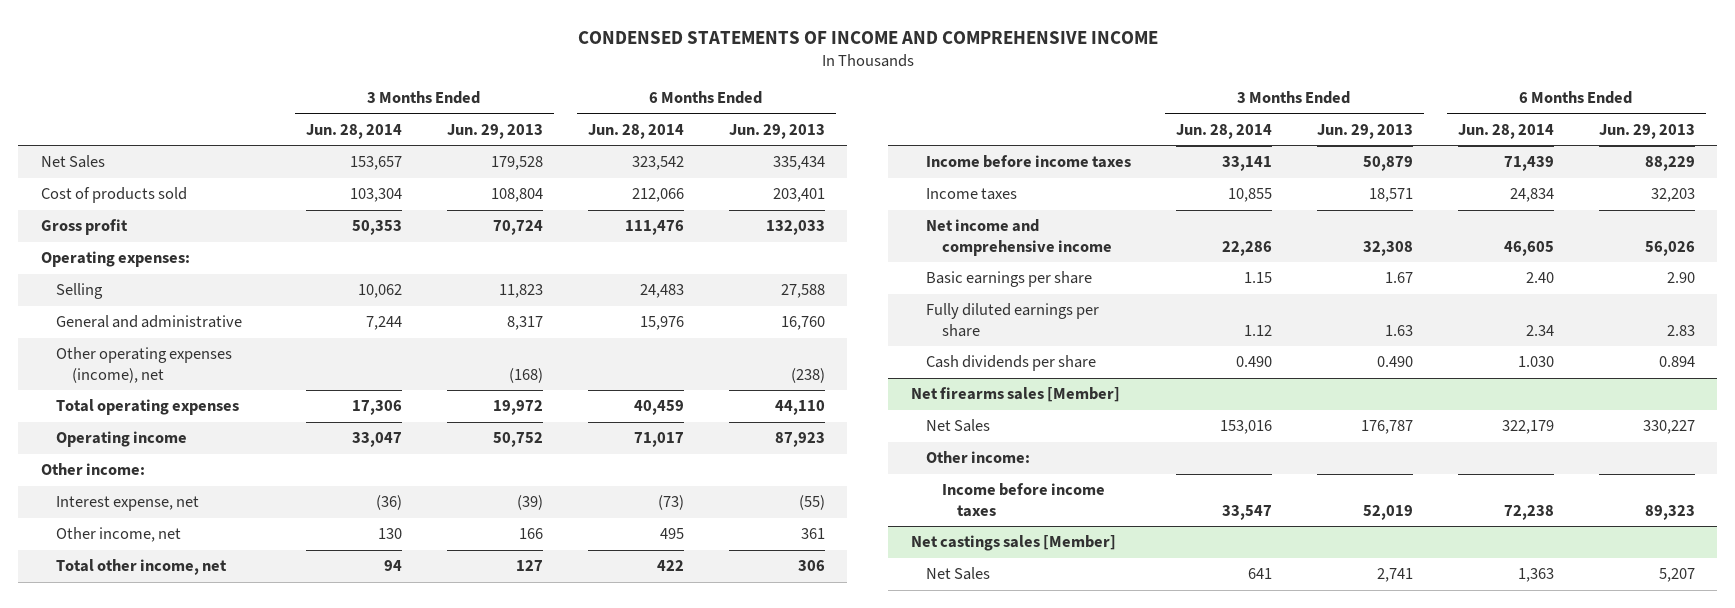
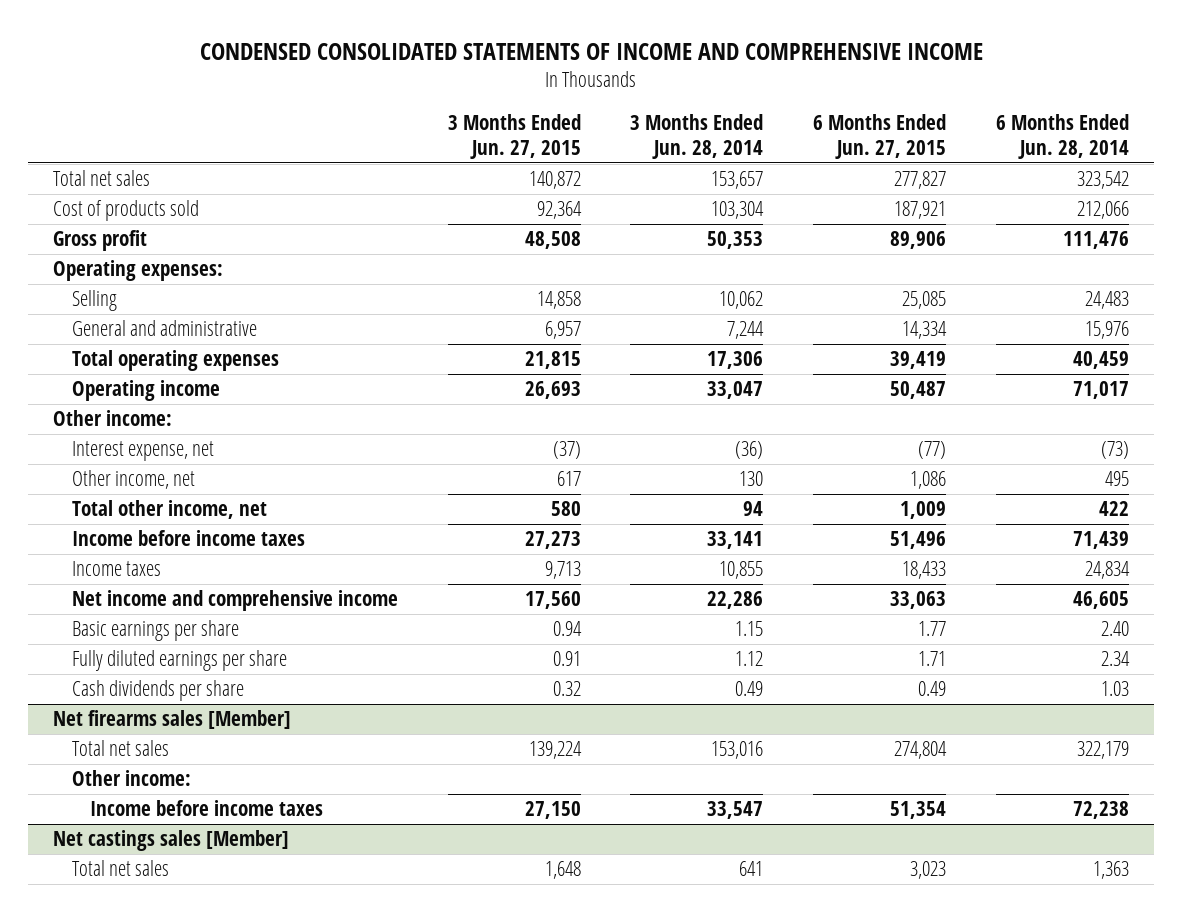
[577,30,1158,44] CONDENSED STATEMENTS OF INCOME AND COMPREHENSIVE INCOME -> [200,42,984,60] CONDENSED CONSOLIDATED STATEMENTS OF INCOME AND COMPREHENSIVE INCOME
[446,124,543,140] Jun. 29, 2013 -> none
[728,124,825,140] Jun. 29, 2013 -> none
none -> [447,114,581,160] 3 Months Ended Jun. 27, 2015
none -> [813,114,947,160] 6 Months Ended Jun. 27, 2015
[40,155,105,169] Net Sales -> [53,170,151,187] Total net sales
[56,347,233,383] Other operating expenses (income), net -> none
[1235,356,1272,368] 0.490 -> [735,681,764,697] 0.49
[1517,356,1554,368] 1.030 -> [1101,681,1130,697] 1.03
[926,419,991,433] Net Sales -> [71,740,169,757] Total net sales
[926,567,991,581] Net Sales -> [71,860,169,877] Total net sales

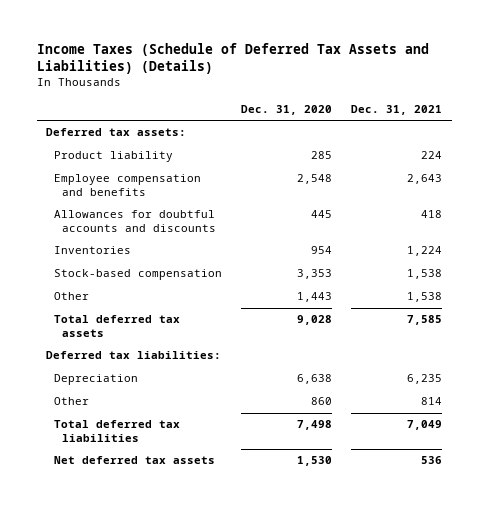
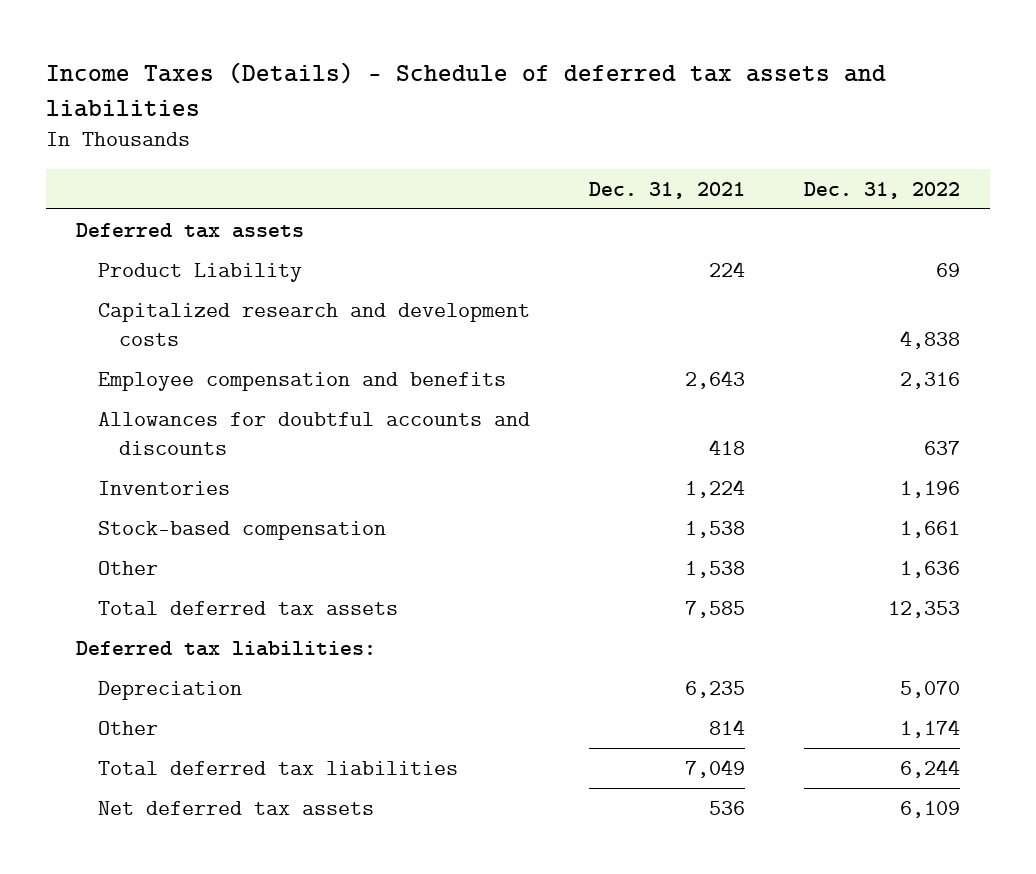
[36,43,429,75] Income Taxes (Schedule of Deferred Tax Assets and Liabilities) (Details) -> [46,61,887,117] Income Taxes (Details) - Schedule of deferred tax assets and liabilities
[241,104,333,115] Dec. 31, 2020 -> none
none -> [804,181,961,199] Dec. 31, 2022
[46,128,187,137] Deferred tax assets: -> [75,222,304,238] Deferred tax assets
[54,151,174,163] Product liability -> [97,262,302,282] Product Liability
none -> [97,302,530,347] Capitalized research and development costs

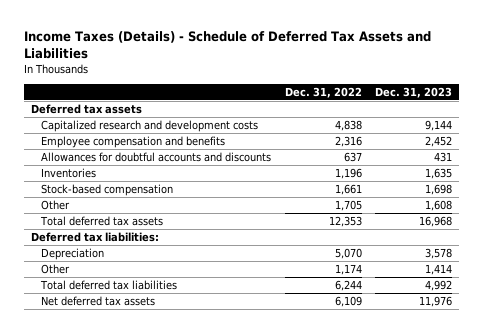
[46,61,887,117] Income Taxes (Details) - Schedule of deferred tax assets and liabilities -> [24,31,432,60] Income Taxes (Details) - Schedule of Deferred Tax Assets and Liabilities
[588,181,745,199] Dec. 31, 2021 -> none
none -> [375,86,453,98] Dec. 31, 2023
[97,262,302,282] Product Liability -> none
[900,560,961,578] 1,636 -> [334,199,362,211] 1,705

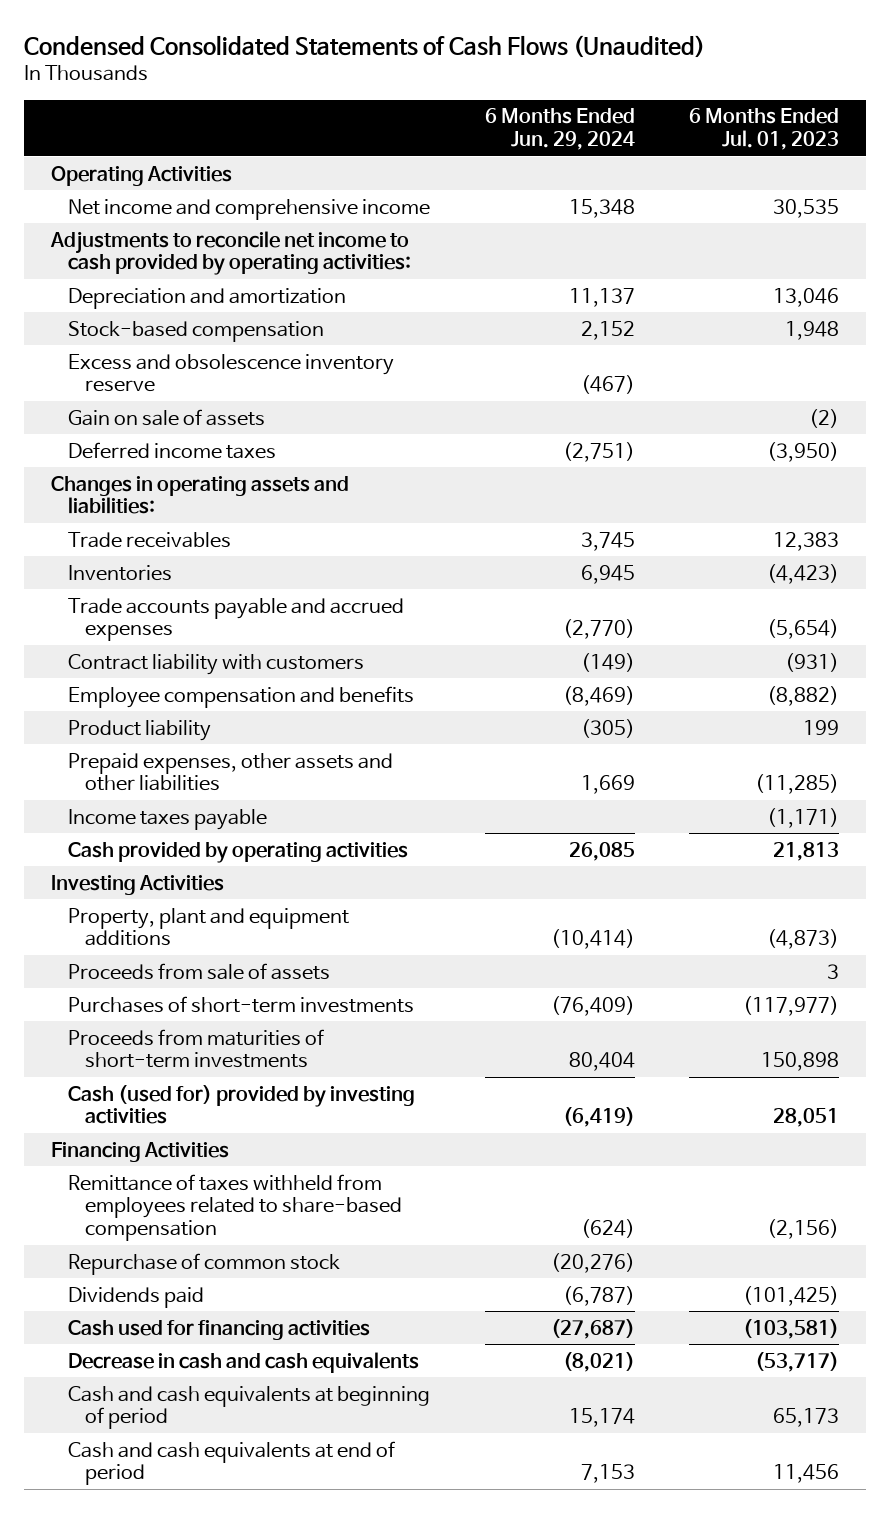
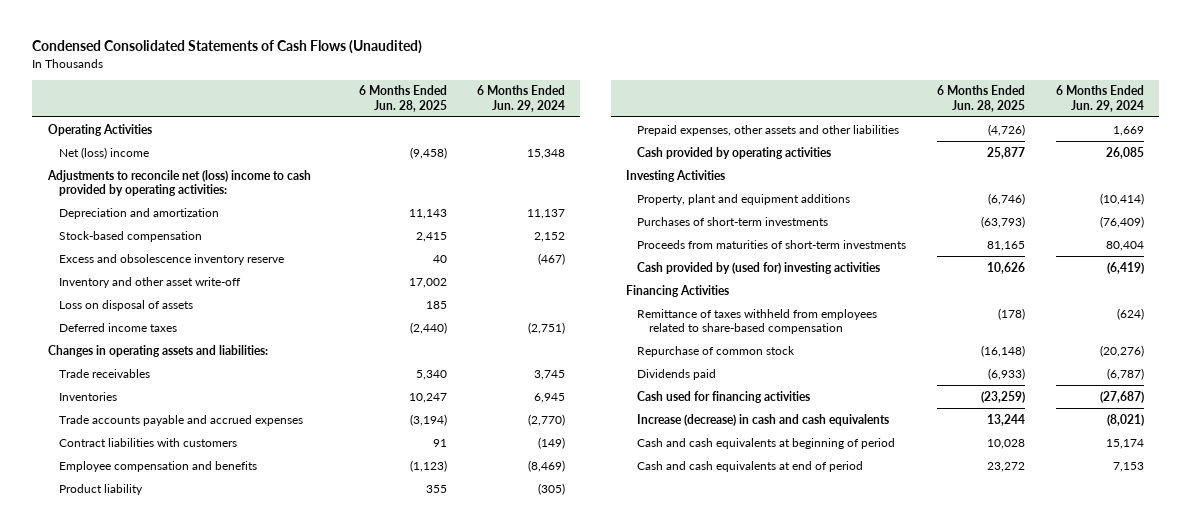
[689,108,840,151] 6 Months Ended Jul. 01, 2023 -> none
none -> [358,85,447,112] 6 Months Ended Jun. 28, 2025
[68,198,431,220] Net income and comprehensive income -> [59,146,150,159] Net (loss) income
[50,230,412,276] Adjustments to reconcile net income to cash provided by operating activities: -> [46,169,311,196] Adjustments to reconcile net (loss) income to cash provided by operating activities:
[68,408,266,426] Gain on sale of assets -> none
none -> [59,276,242,288] Inventory and other asset write-off
none -> [59,299,194,311] Loss on disposal of assets
[68,653,365,675] Contract liability with customers -> [59,437,238,447] Contract liabilities with customers
[68,808,268,830] Income taxes payable -> none
[68,962,331,980] Proceeds from sale of assets -> none
[68,1084,416,1125] Cash (used for) provided by investing activities -> [637,261,881,274] Cash provided by (used for) investing activities
[68,1351,420,1373] Decrease in cash and cash equivalents -> [637,413,890,426] Increase (decrease) in cash and cash equivalents

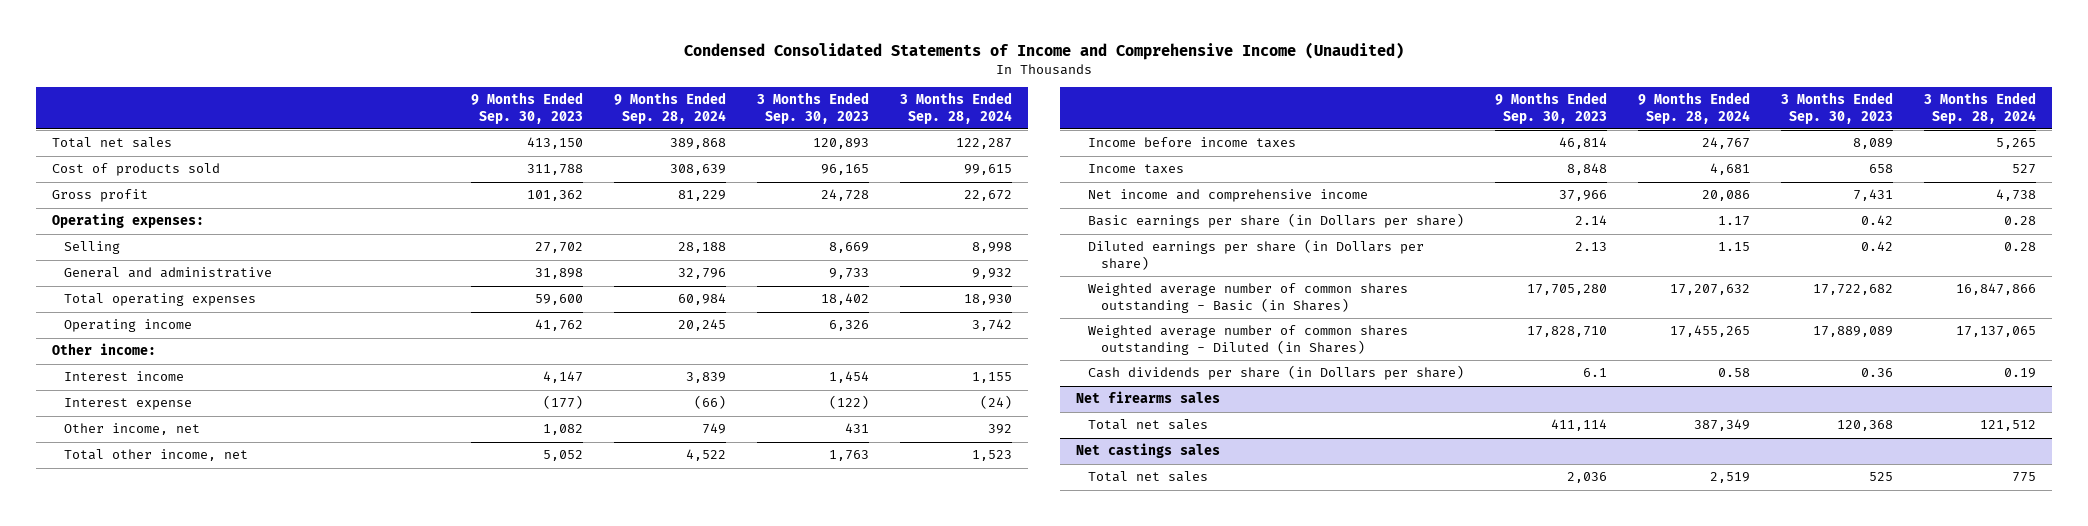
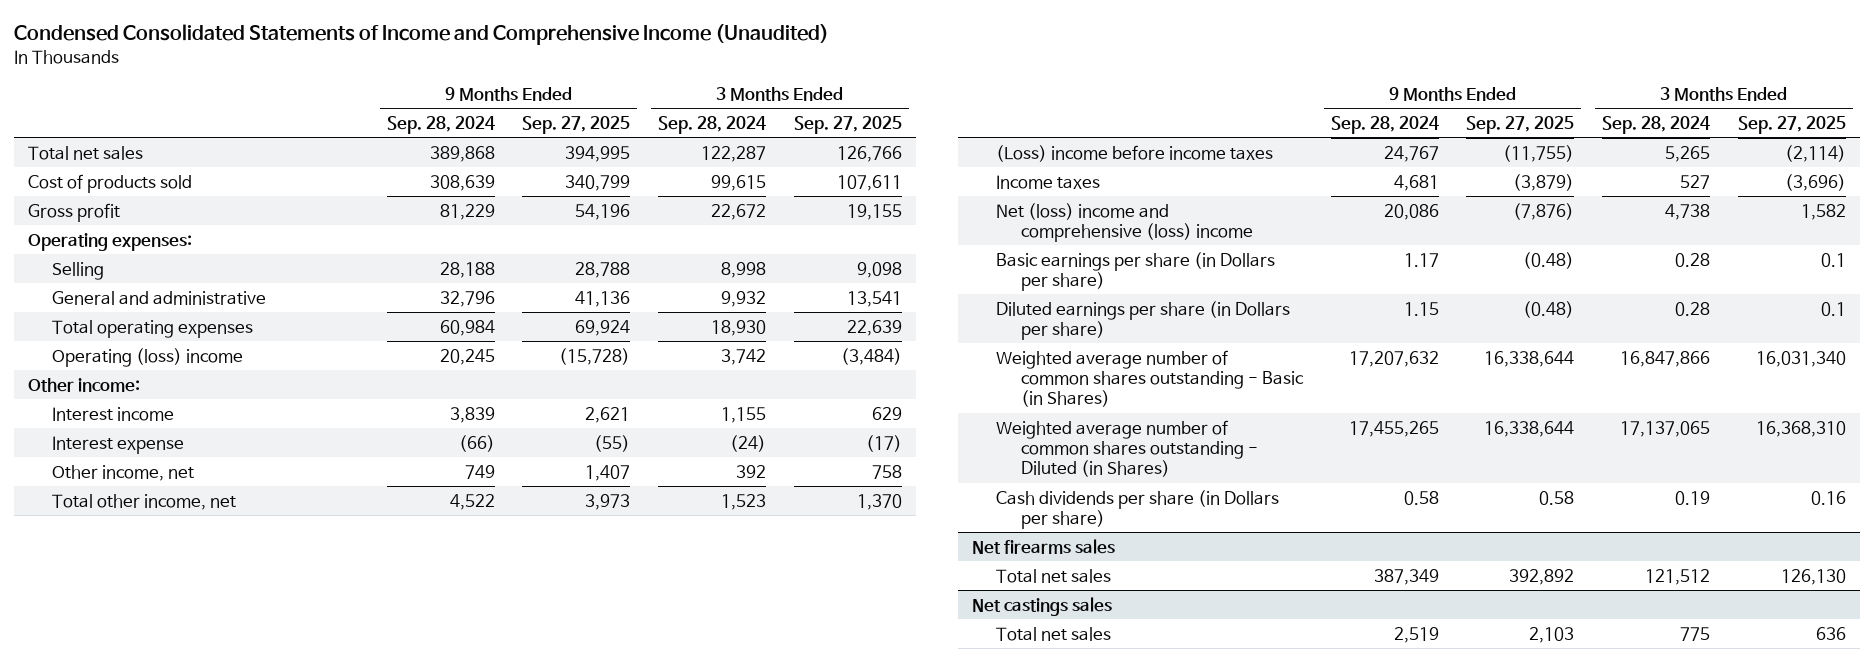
[471,92,584,124] 9 Months Ended Sep. 30, 2023 -> none
[757,92,870,124] 3 Months Ended Sep. 30, 2023 -> none
none -> [522,115,631,134] Sep. 27, 2025
none -> [793,115,902,134] Sep. 27, 2025
[64,319,193,333] Operating income -> [52,347,244,367] Operating (loss) income
[1088,137,1297,149] Income before income taxes -> [996,144,1274,162] (Loss) income before income taxes
[1088,189,1369,203] Net income and comprehensive income -> [996,202,1254,242] Net (loss) income and comprehensive (loss) income

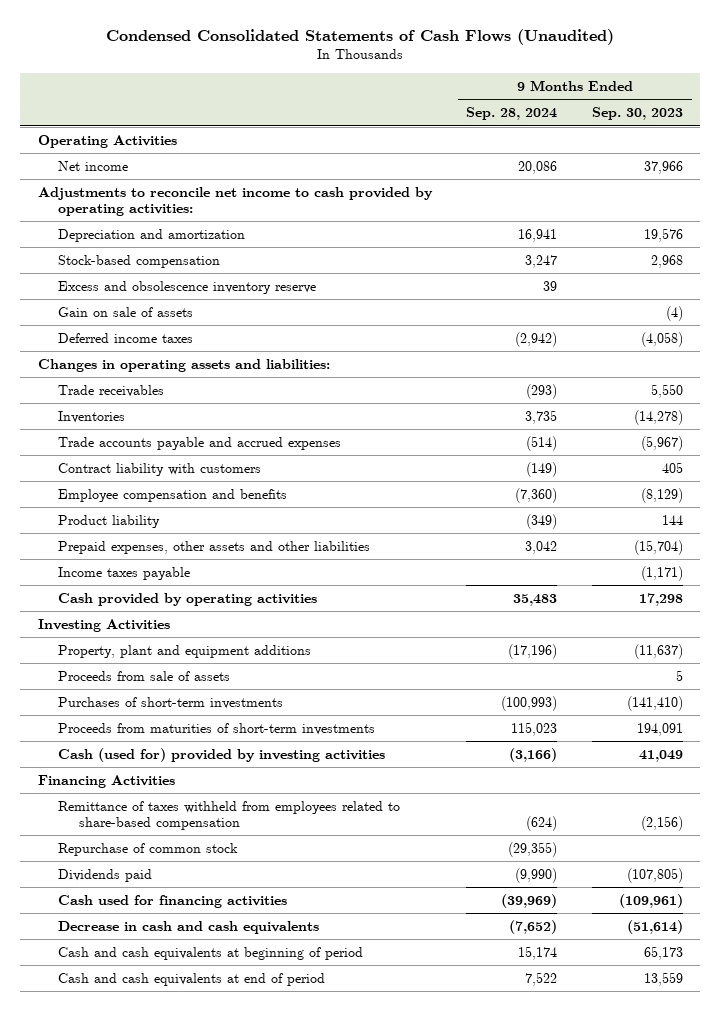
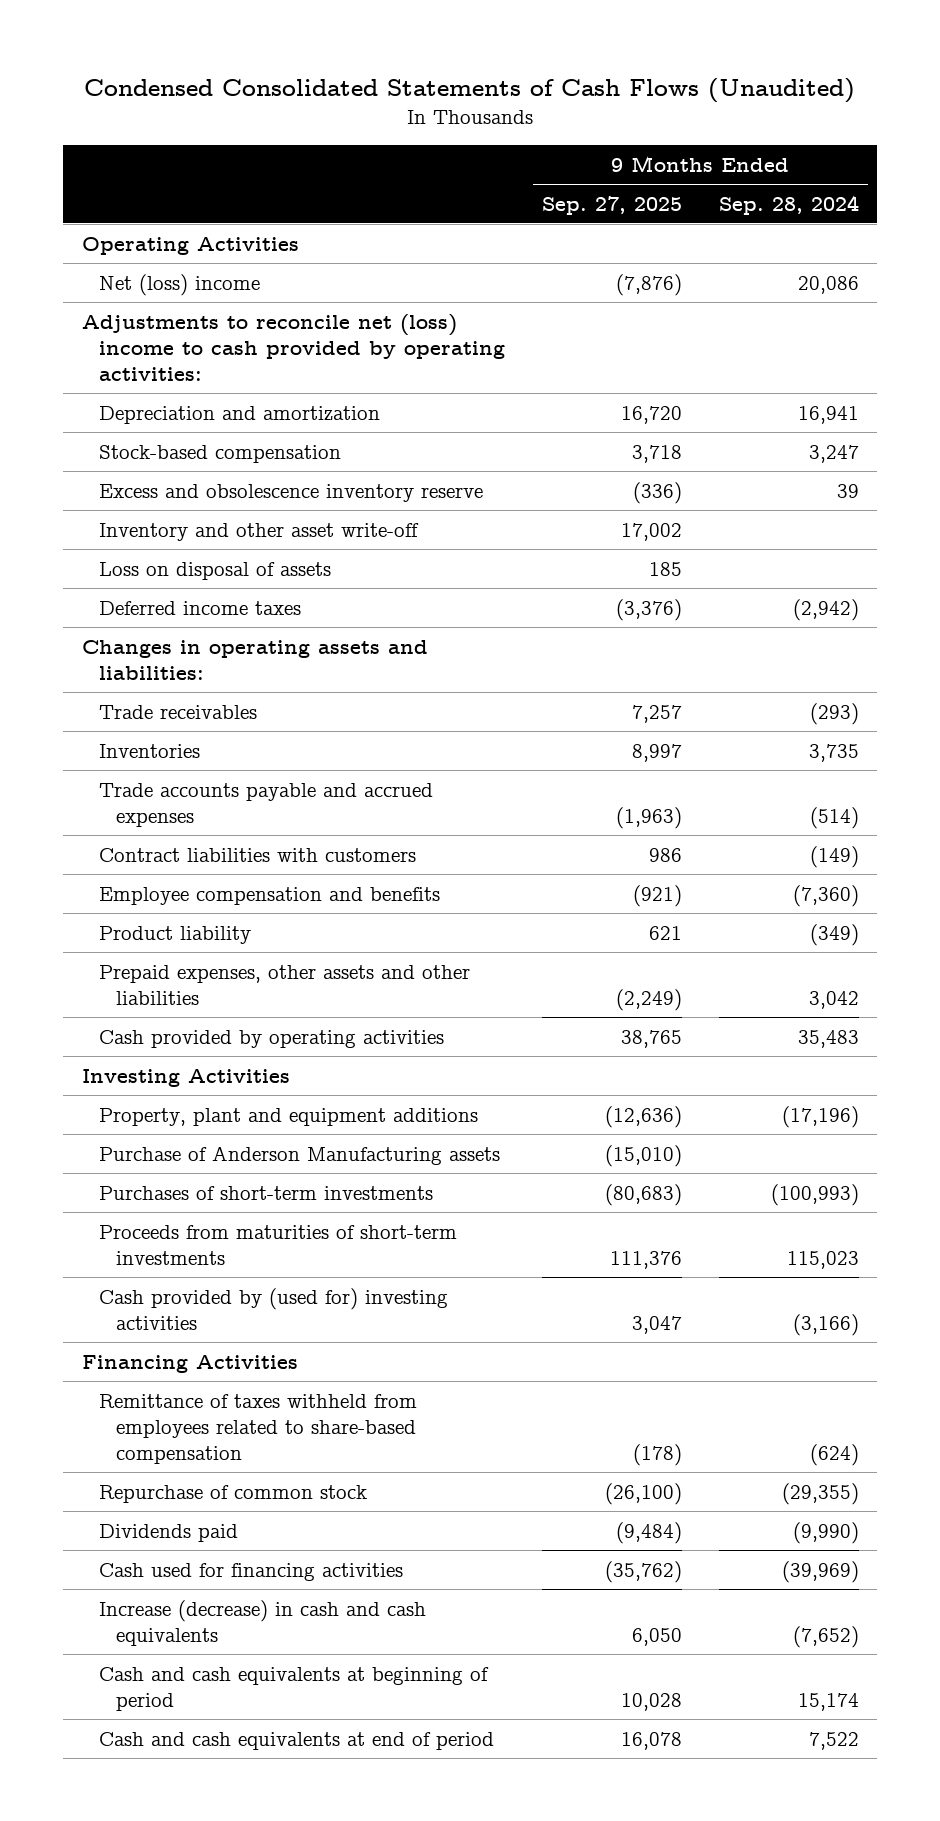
[591,107,683,121] Sep. 30, 2023 -> none
none -> [541,195,682,215] Sep. 27, 2025
[58,160,129,171] Net income -> [98,273,260,296] Net (loss) income
[37,186,433,216] Adjustments to reconcile net income to cash provided by operating activities: -> [81,313,505,382] Adjustments to reconcile net (loss) income to cash provided by operating activities:
[58,306,194,317] Gain on sale of assets -> none
none -> [98,522,419,541] Inventory and other asset write-off
none -> [98,561,331,580] Loss on disposal of assets
[58,462,262,476] Contract liability with customers -> [98,847,416,862] Contract liabilities with customers
[58,566,191,580] Income taxes payable -> none
[58,670,231,681] Proceeds from sale of assets -> none
none -> [98,1145,500,1165] Purchase of Anderson Manufacturing assets
[58,747,386,762] Cash (used for) provided by investing activities -> [98,1287,448,1330] Cash provided by (used for) investing activities
[58,920,320,934] Decrease in cash and cash equivalents -> [98,1599,426,1646] Increase (decrease) in cash and cash equivalents

